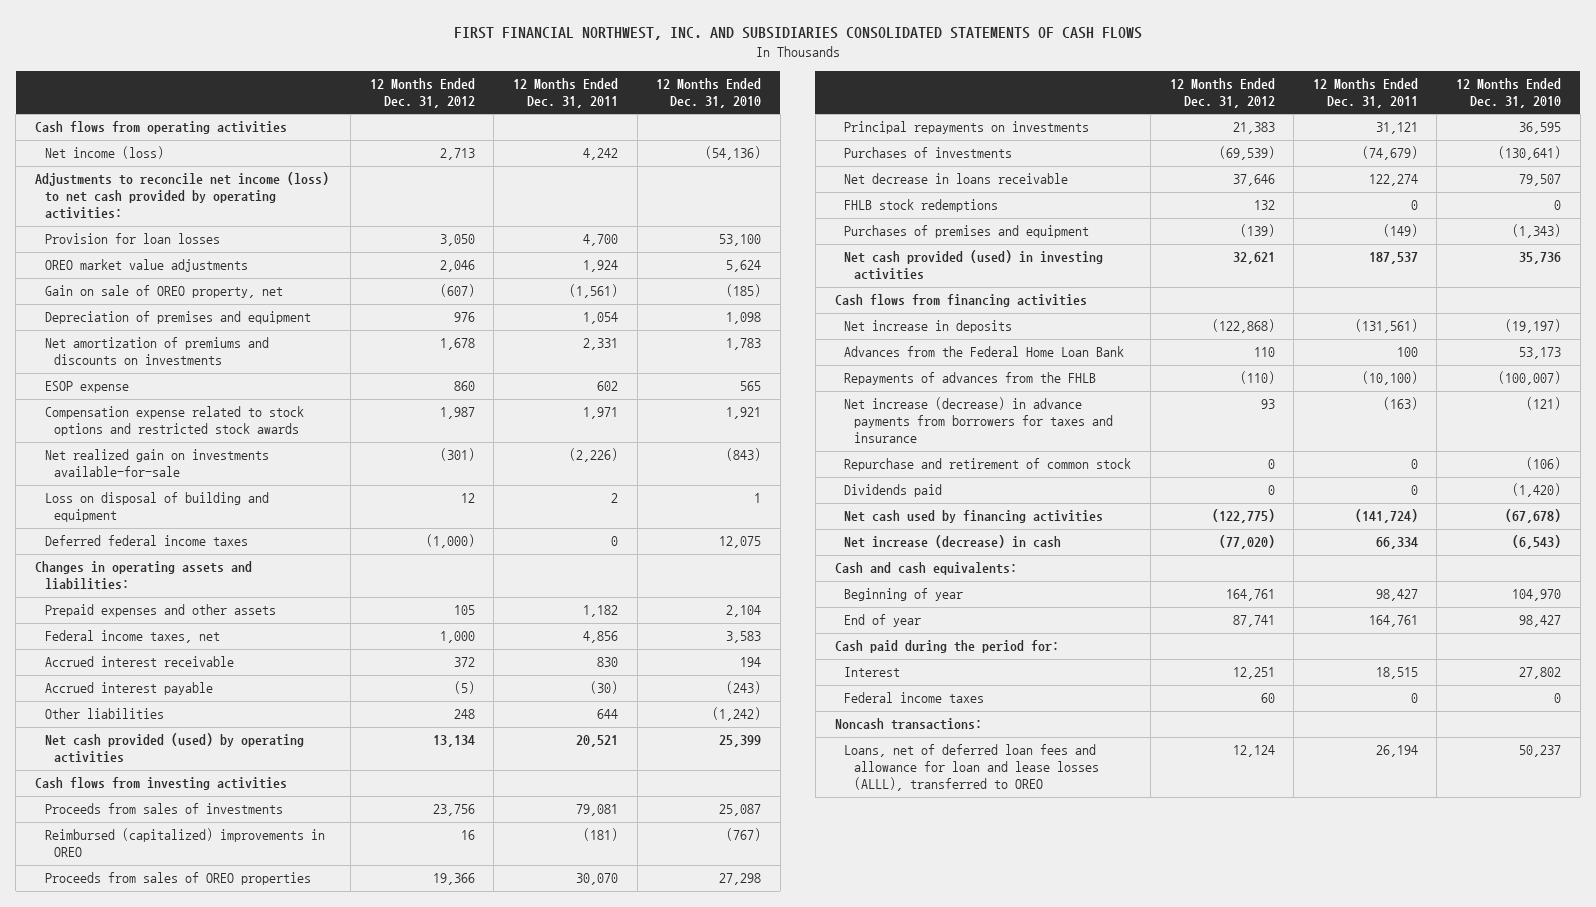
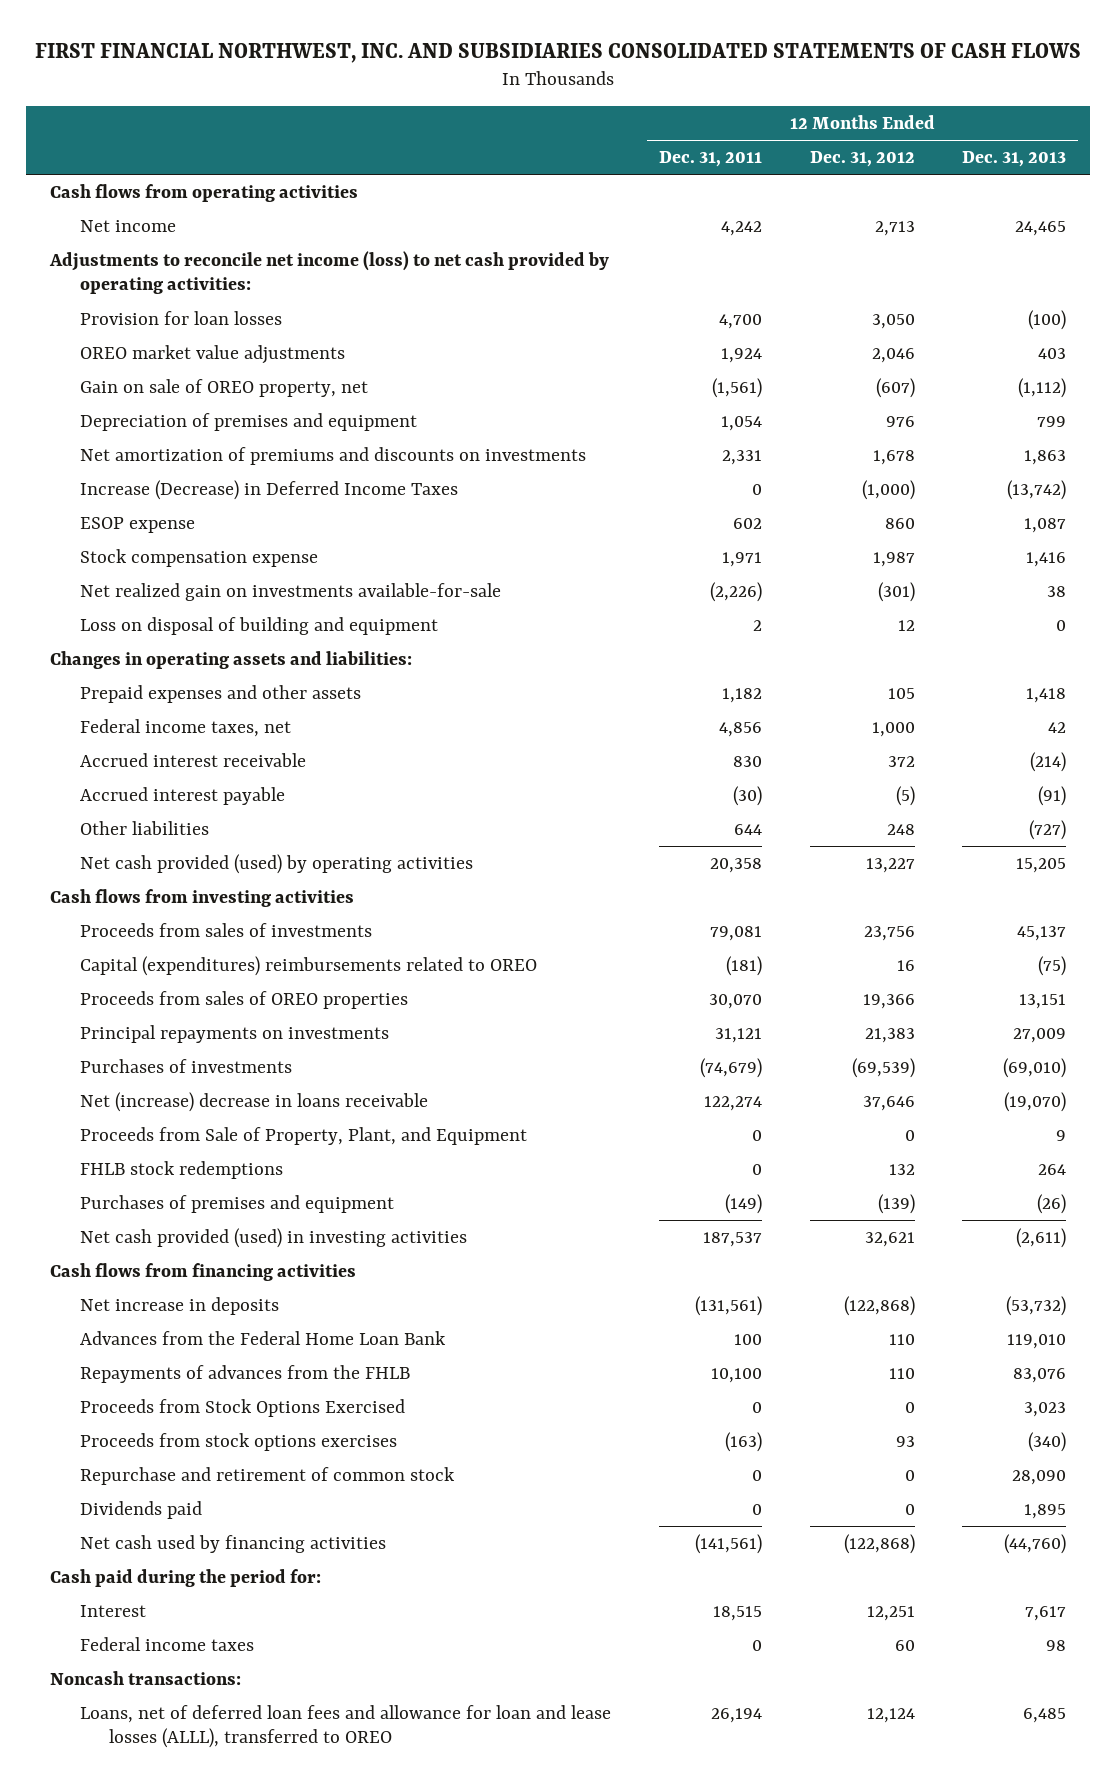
[656,78,762,108] 12 Months Ended Dec. 31, 2010 -> none
none -> [962,151,1067,168] Dec. 31, 2013
[44,146,164,160] Net income (loss) -> [79,219,176,232] Net income
none -> [79,479,458,500] Increase (Decrease) in Deferred Income Taxes
[44,406,304,437] Compensation expense related to stock options and restricted stock awards -> [79,548,318,567] Stock compensation expense
[44,535,248,547] Deferred federal income taxes -> none
[432,735,475,748] 13,134 -> [865,857,915,873] 13,227
[575,735,618,748] 20,521 -> [709,857,762,873] 20,358
[44,828,325,858] Reimbursed (capitalized) improvements in OREO -> [79,955,537,976] Capital (expenditures) reimbursements related to OREO
[844,173,1069,185] Net decrease in loans receivable -> [79,1091,428,1112] Net (increase) decrease in loans receivable
none -> [79,1126,527,1145] Proceeds from Sale of Property, Plant, and Equipment
[1239,371,1275,385] (110) -> [888,1367,915,1379] 110
[1361,371,1418,386] (10,100) -> [710,1367,762,1383] 10,100
none -> [79,1398,405,1417] Proceeds from Stock Options Exercised
[844,397,1114,444] Net increase (decrease) in advance payments from borrowers for taxes and insurance -> [79,1432,397,1451] Proceeds from stock options exercises
[844,535,1062,549] Net increase (decrease) in cash -> none
[834,562,1017,576] Cash and cash equivalents: -> none
[844,588,964,602] Beginning of year -> none
[844,614,922,628] End of year -> none
[1211,509,1275,524] (122,775) -> [843,1533,915,1554] (122,868)
[1354,509,1418,524] (141,724) -> [694,1533,762,1554] (141,561)

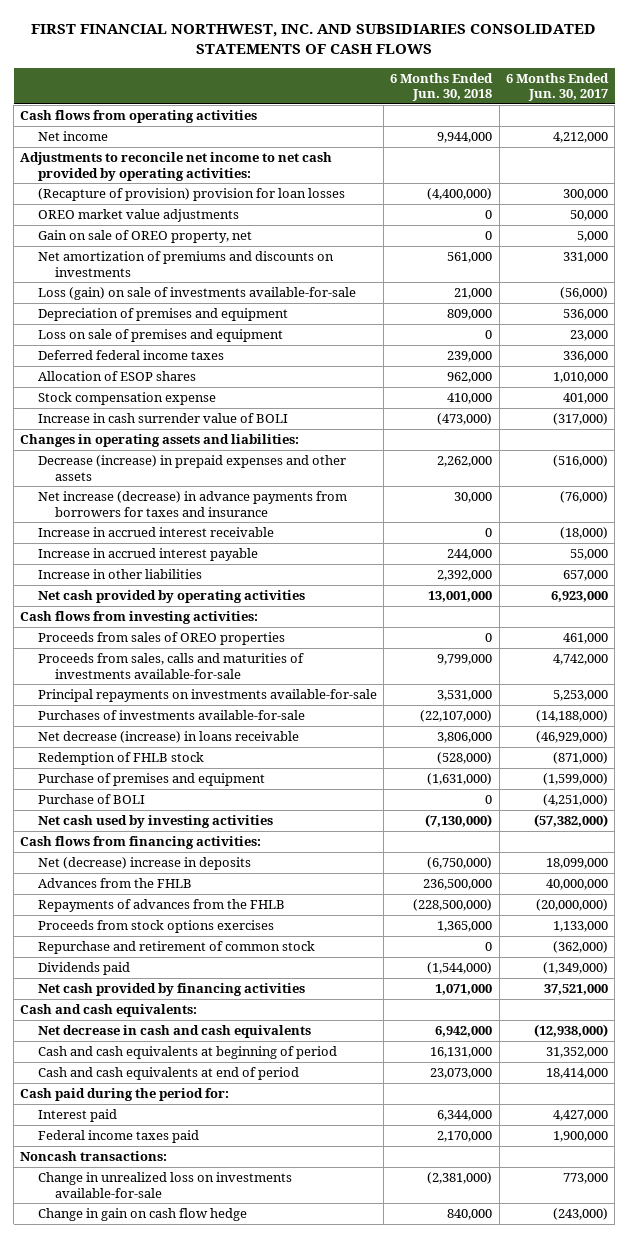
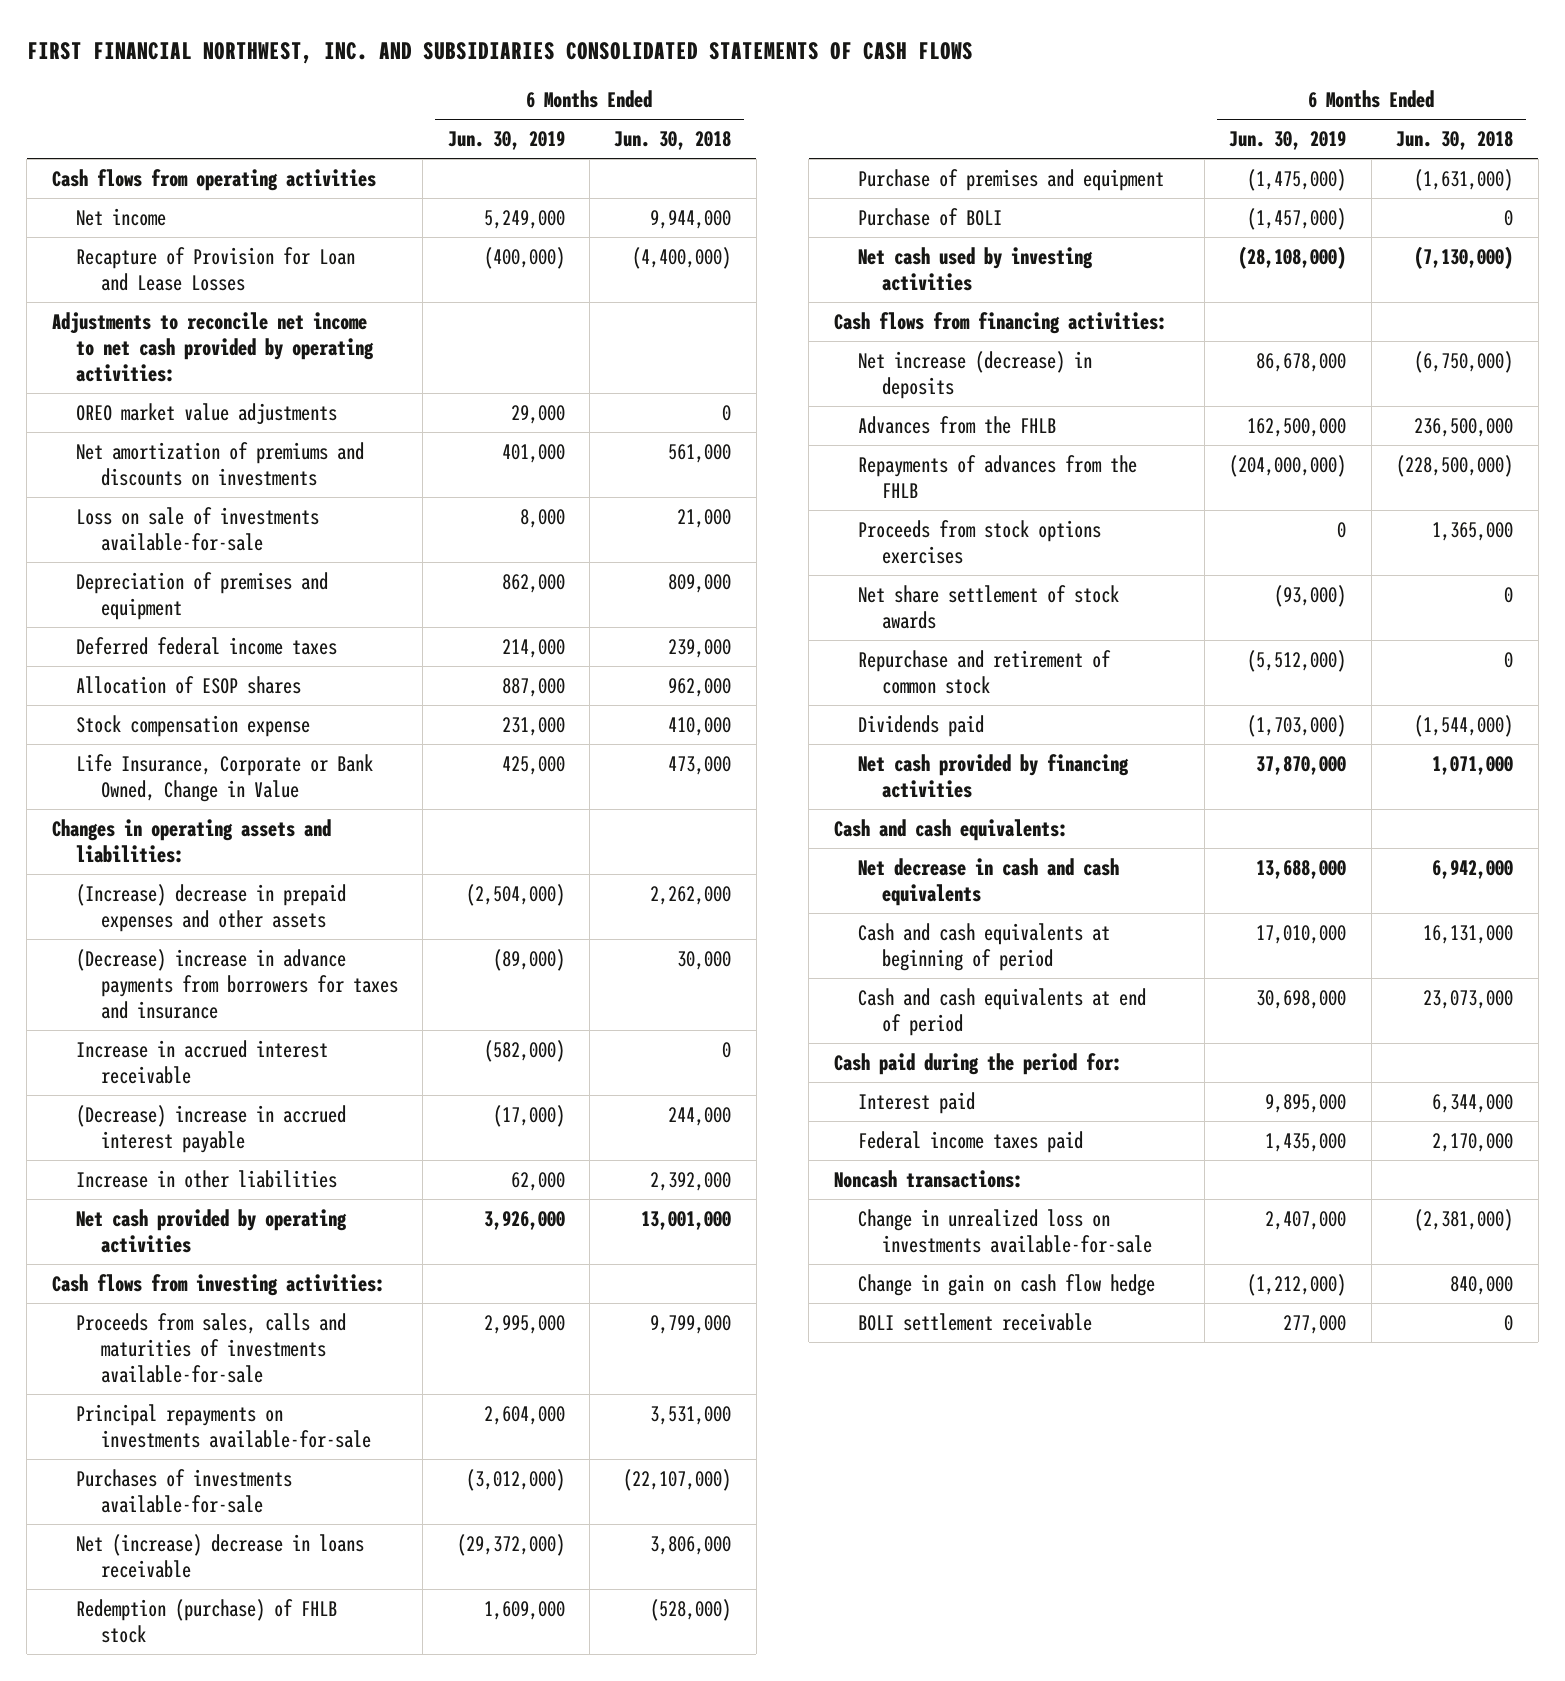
[505,72,609,102] 6 Months Ended Jun. 30, 2017 -> none
none -> [447,131,565,151] Jun. 30, 2019
none -> [76,246,356,291] Recapture of Provision for Loan and Lease Losses
[37,187,345,201] (Recapture of provision) provision for loan losses -> none
[37,229,252,243] Gain on sale of OREO property, net -> none
[37,286,356,300] Loss (gain) on sale of investments available-for-sale -> [76,506,320,551] Loss on sale of investments available-for-sale
[37,328,283,342] Loss on sale of premises and equipment -> none
[37,412,288,423] Increase in cash surrender value of BOLI -> none
none -> [76,753,374,802] Life Insurance, Corporate or Bank Owned, Change in Value
[37,454,346,481] Decrease (increase) in prepaid expenses and other assets -> [76,883,347,932] (Increase) decrease in prepaid expenses and other assets
[37,490,347,517] Net increase (decrease) in advance payments from borrowers for taxes and insurance -> [76,948,398,1019] (Decrease) increase in advance payments from borrowers for taxes and insurance
[37,547,258,561] Increase in accrued interest payable -> [76,1104,347,1153] (Decrease) increase in accrued interest payable
[37,631,285,645] Proceeds from sales of OREO properties -> none
[37,730,299,743] Net decrease (increase) in loans receivable -> [76,1533,365,1578] Net (increase) decrease in loans receivable
[37,751,204,765] Redemption of FHLB stock -> [76,1598,338,1643] Redemption (purchase) of FHLB stock
[37,856,251,870] Net (decrease) increase in deposits -> [857,350,1092,399] Net increase (decrease) in deposits
none -> [857,584,1119,629] Net share settlement of stock awards
none -> [857,1312,1092,1331] BOLI settlement receivable

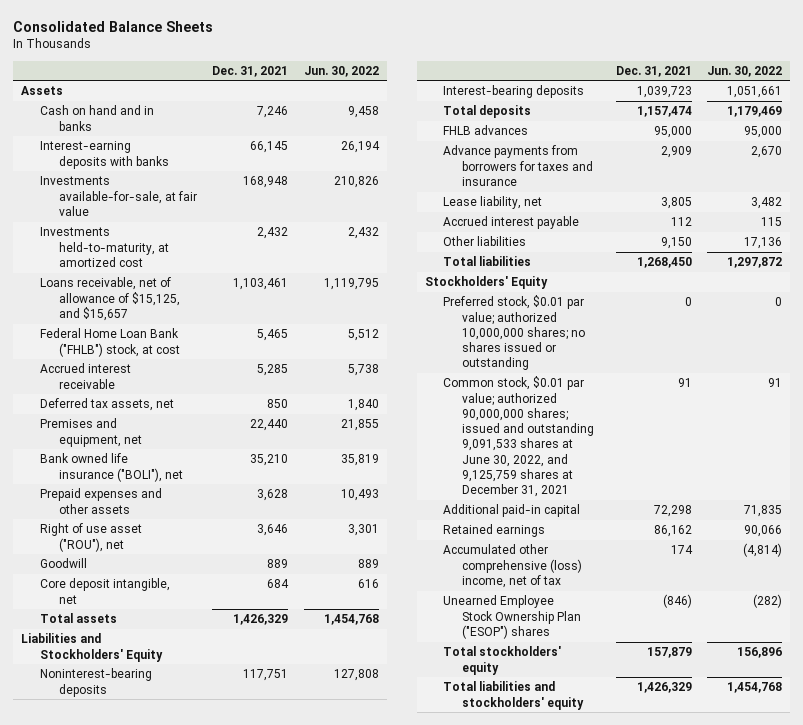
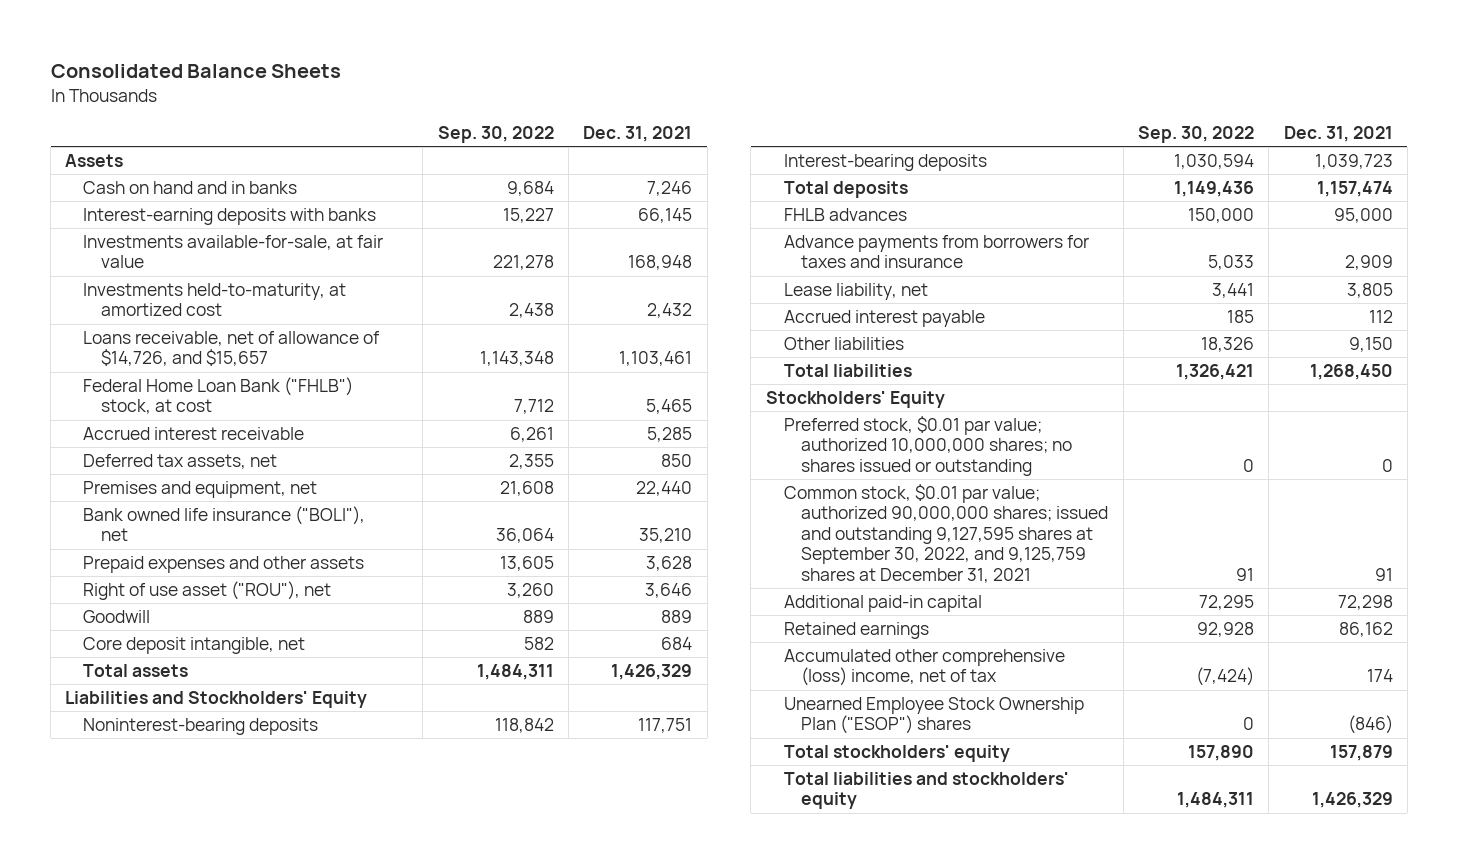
[303,65,379,77] Jun. 30, 2022 -> none
none -> [437,125,554,143] Sep. 30, 2022
[39,277,180,321] Loans receivable, net of allowance of $15,125, and $15,657 -> [83,330,381,367] Loans receivable, net of allowance of $14,726, and $15,657
[443,376,595,498] Common stock, $0.01 par value; authorized 90,000,000 shares; issued and outstanding 9,091,533 shares at June 30, 2022, and 9,125,759 shares at December 31, 2021 -> [783,483,1109,584] Common stock, $0.01 par value; authorized 90,000,000 shares; issued and outstanding 9,127,595 shares at September 30, 2022, and 9,125,759 shares at December 31, 2021

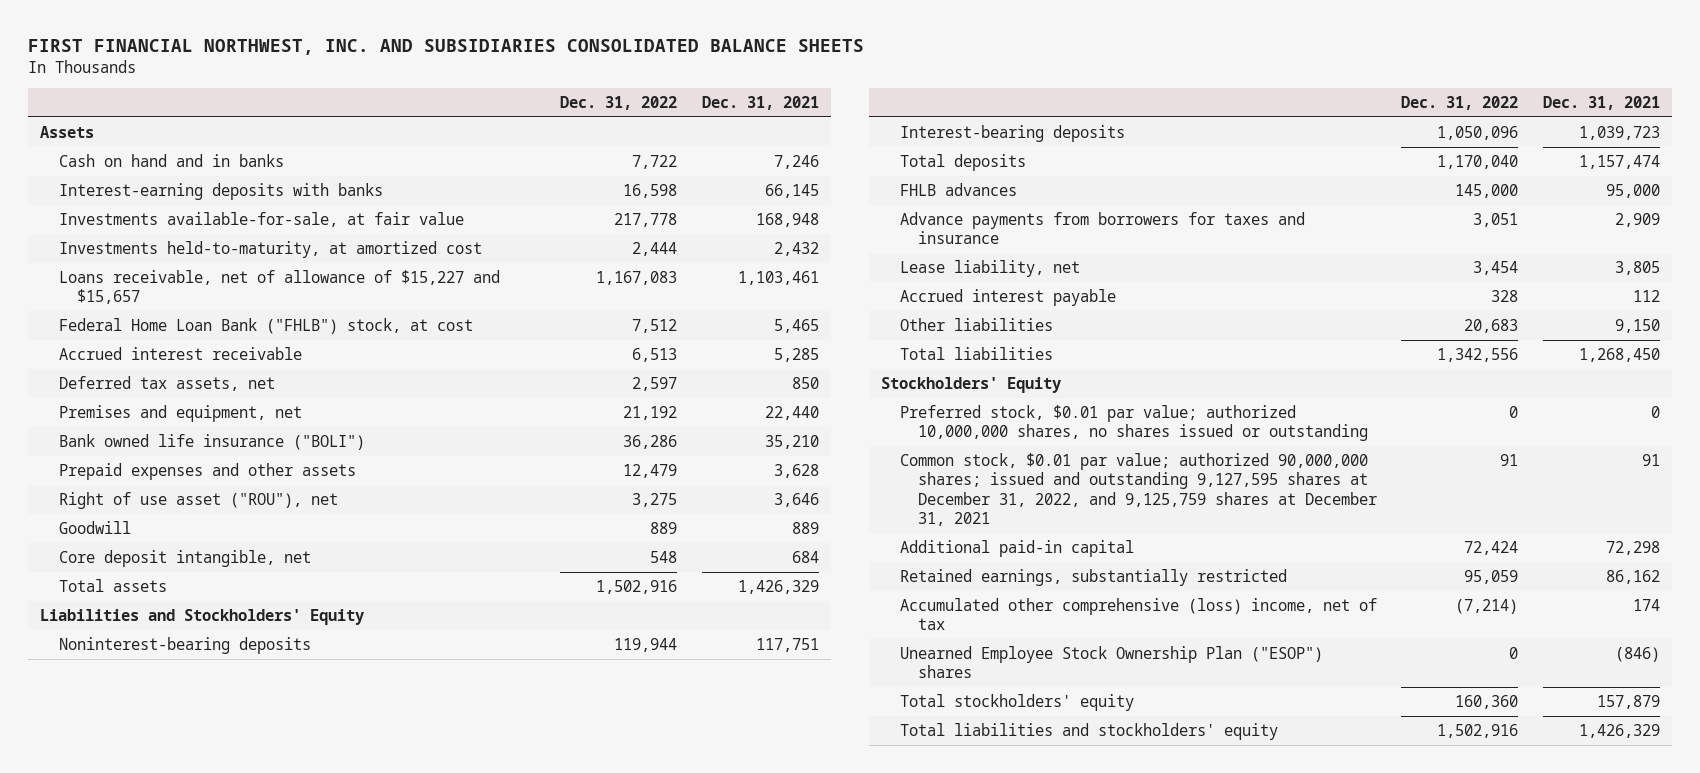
[50,63,341,78] Consolidated Balance Sheets -> [28,38,865,55] FIRST FINANCIAL NORTHWEST, INC. AND SUBSIDIARIES CONSOLIDATED BALANCE SHEETS
[437,125,554,143] Sep. 30, 2022 -> none
none -> [560,95,678,110] Dec. 31, 2022
[83,330,381,367] Loans receivable, net of allowance of $14,726, and $15,657 -> [58,270,500,305] Loans receivable, net of allowance of $15,227 and $15,657
[83,505,366,542] Bank owned life insurance ("BOLI"), net -> [58,434,365,451] Bank owned life insurance ("BOLI")
[783,415,1073,476] Preferred stock, $0.01 par value; authorized 10,000,000 shares; no shares issued or outstanding -> [899,405,1368,442] Preferred stock, $0.01 par value; authorized 10,000,000 shares, no shares issued or outstanding
[783,483,1109,584] Common stock, $0.01 par value; authorized 90,000,000 shares; issued and outstanding 9,127,595 shares at September 30, 2022, and 9,125,759 shares at December 31, 2021 -> [899,453,1377,526] Common stock, $0.01 par value; authorized 90,000,000 shares; issued and outstanding 9,127,595 shares at December 31, 2022, and 9,125,759 shares at December 31, 2021
[783,621,929,639] Retained earnings -> [899,569,1287,587] Retained earnings, substantially restricted

